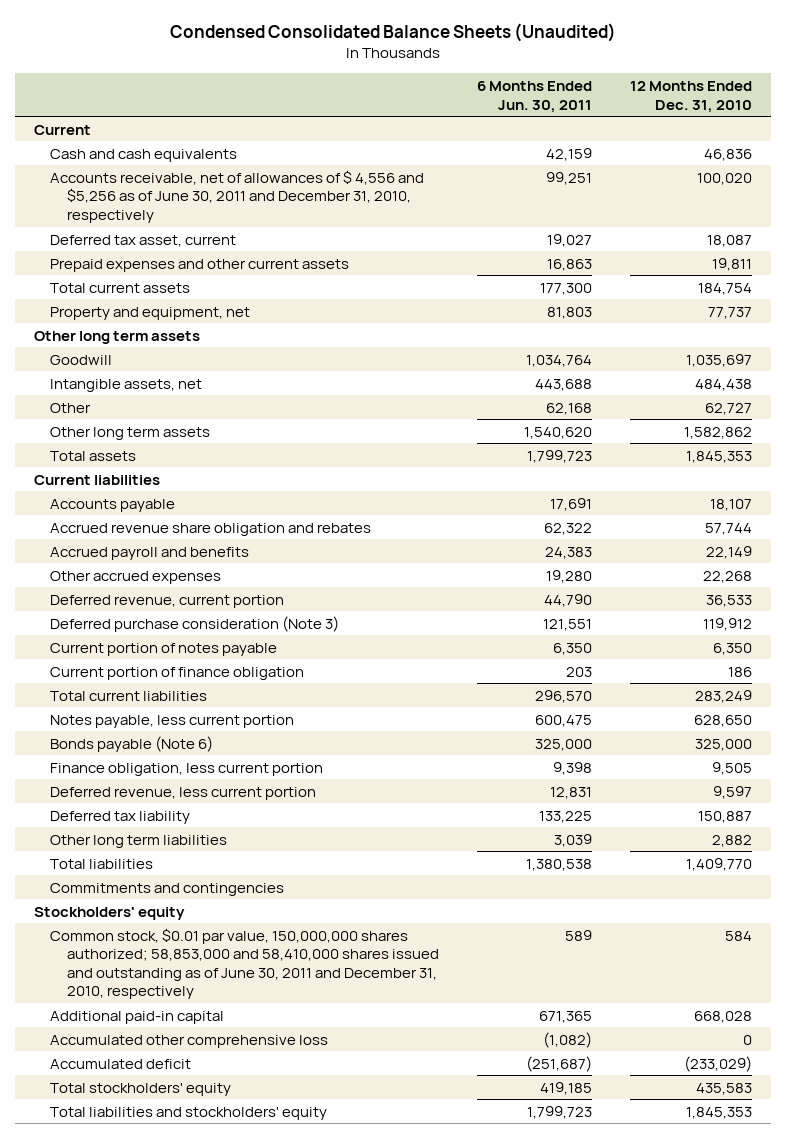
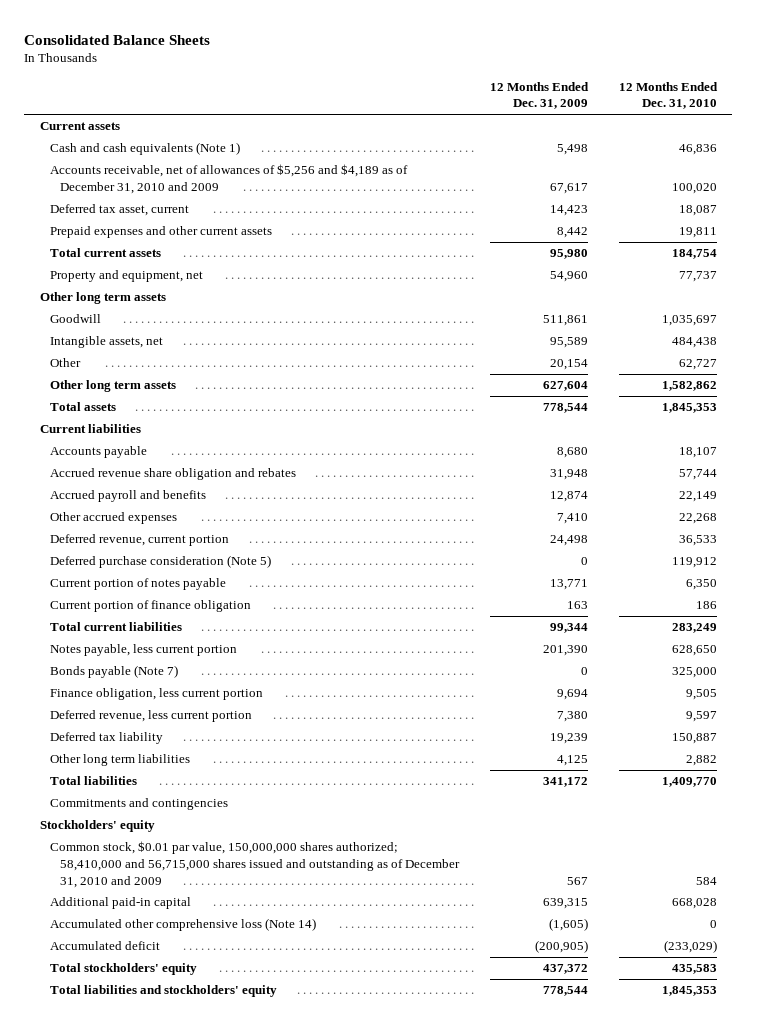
[169,23,616,43] Condensed Consolidated Balance Sheets (Unaudited) -> [24,34,211,45] Consolidated Balance Sheets
[477,80,593,113] 6 Months Ended Jun. 30, 2011 -> none
none -> [489,81,589,110] 12 Months Ended Dec. 31, 2009
[33,124,91,135] Current -> [39,122,120,131] Current assets
[50,148,238,162] Cash and cash equivalents -> [49,142,240,156] Cash and cash equivalents (Note 1)
[50,169,425,223] Accounts receivable, net of allowances of $ 4,556 and $5,256 as of June 30, 2011 and December 31, 2010, respectively -> [49,164,408,194] Accounts receivable, net of allowances of $5,256 and $4,189 as of December 31, 2010 and 2009
[50,615,340,632] Deferred purchase consideration (Note 3) -> [49,555,271,569] Deferred purchase consideration (Note 5)
[50,735,214,752] Bonds payable (Note 6) -> [49,665,178,679] Bonds payable (Note 7)
[50,927,440,1000] Common stock, $0.01 par value, 150,000,000 shares authorized; 58,853,000 and 58,410,000 shares issued and outstanding as of June 30, 2011 and December 31, 2010, respectively -> [49,841,460,888] Common stock, $0.01 par value, 150,000,000 shares authorized; 58,410,000 and 56,715,000 shares issued and outstanding as of December 31, 2010 and 2009
[50,1034,329,1048] Accumulated other comprehensive loss -> [49,918,316,932] Accumulated other comprehensive loss (Note 14)

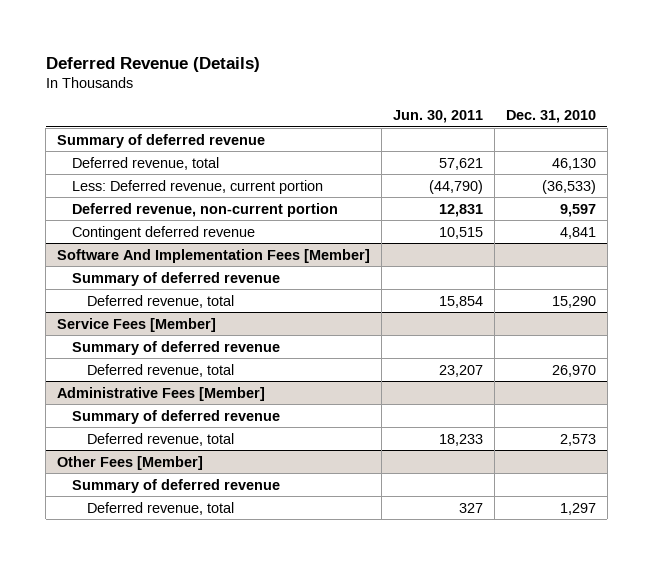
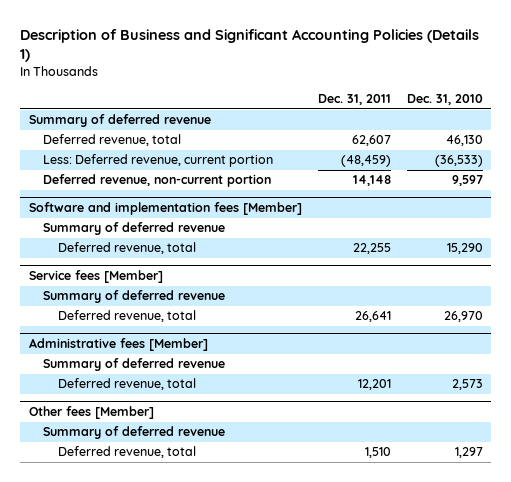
[45,56,260,72] Deferred Revenue (Details) -> [20,28,480,63] Description of Business and Significant Accounting Policies (Details 1)
[393,109,484,123] Jun. 30, 2011 -> none
none -> [317,94,391,106] Dec. 31, 2011
[72,225,256,240] Contingent deferred revenue -> none
[57,248,371,263] Software And Implementation Fees [Member] -> [28,202,302,216] Software and implementation fees [Member]
[57,317,217,332] Service Fees [Member] -> [28,270,163,284] Service fees [Member]
[57,386,266,401] Administrative Fees [Member] -> [28,338,208,352] Administrative fees [Member]
[57,455,204,470] Other Fees [Member] -> [28,406,154,420] Other fees [Member]

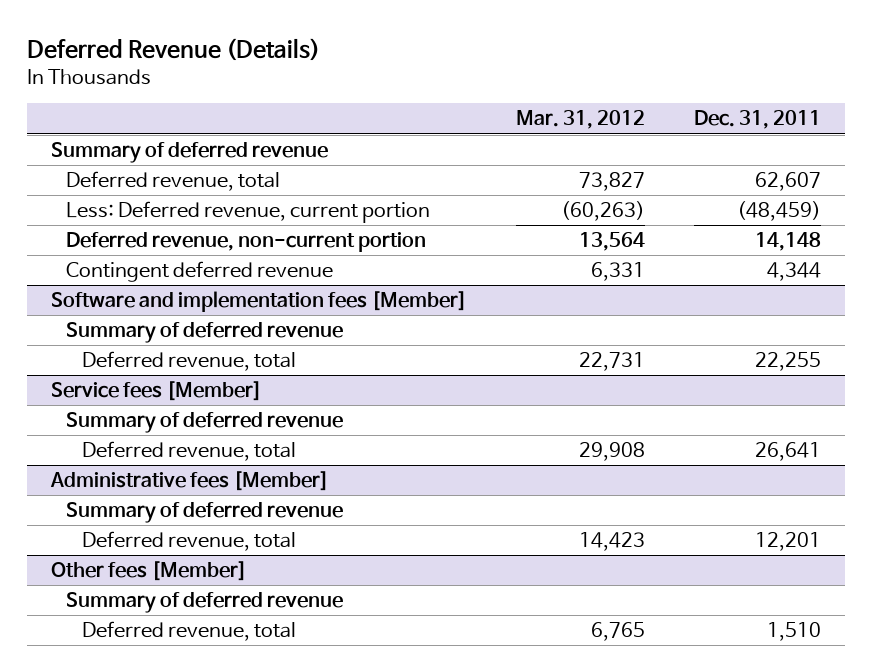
[20,28,480,63] Description of Business and Significant Accounting Policies (Details 1) -> [26,38,320,62] Deferred Revenue (Details)
[406,94,483,106] Dec. 31, 2010 -> none
none -> [515,110,645,130] Mar. 31, 2012
none -> [66,261,334,283] Contingent deferred revenue

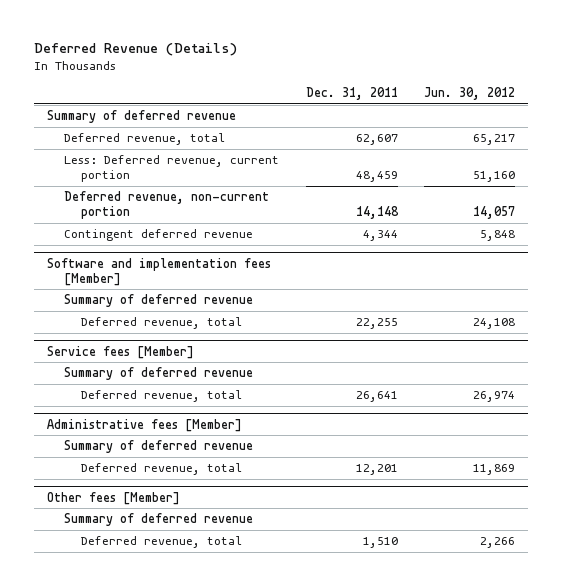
[515,110,645,130] Mar. 31, 2012 -> none
none -> [423,87,515,101] Jun. 30, 2012
[736,201,821,222] (48,459) -> [355,171,398,183] 48,459

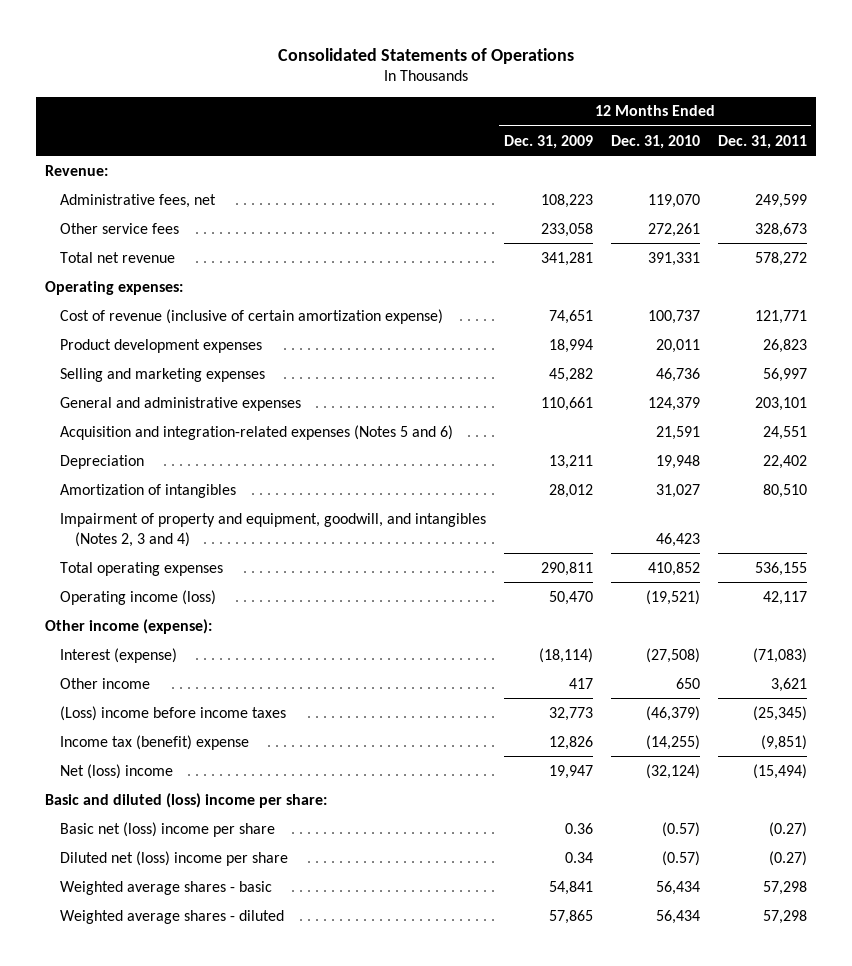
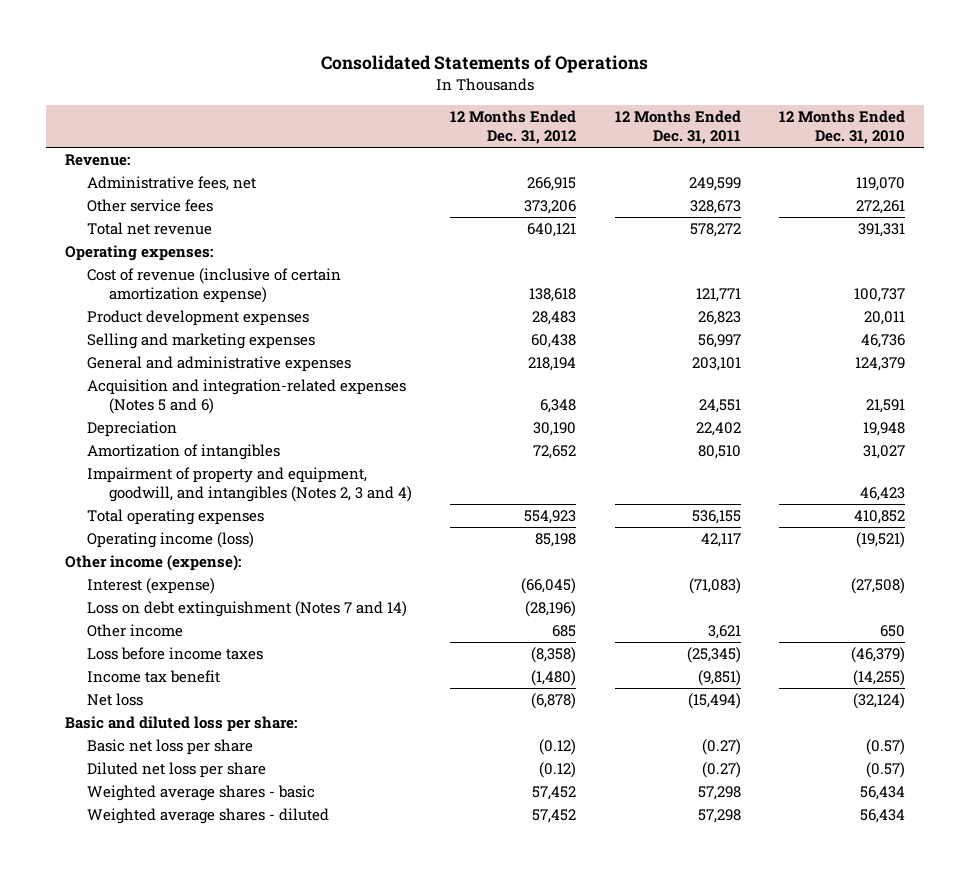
[503,134,593,149] Dec. 31, 2009 -> none
none -> [450,109,577,145] 12 Months Ended Dec. 31, 2012
none -> [86,600,407,617] Loss on debt extinguishment (Notes 7 and 14)
[60,705,287,721] (Loss) income before income taxes -> [86,646,263,660] Loss before income taxes
[60,734,250,750] Income tax (benefit) expense -> [86,669,220,683] Income tax benefit
[60,763,174,779] Net (loss) income -> [86,692,143,706] Net loss
[45,792,328,808] Basic and diluted (loss) income per share: -> [64,715,297,732] Basic and diluted loss per share:
[60,821,276,837] Basic net (loss) income per share -> [86,738,253,755] Basic net loss per share
[60,850,289,866] Diluted net (loss) income per share -> [86,761,266,778] Diluted net loss per share

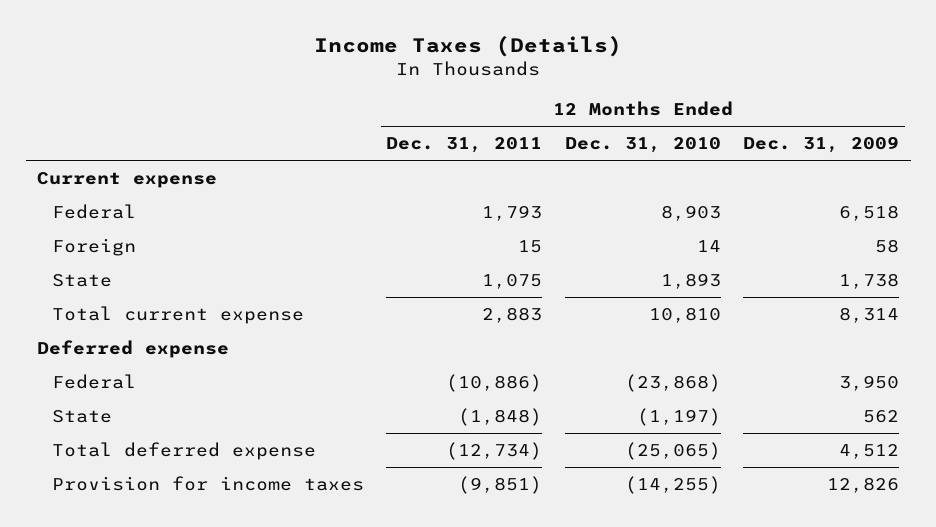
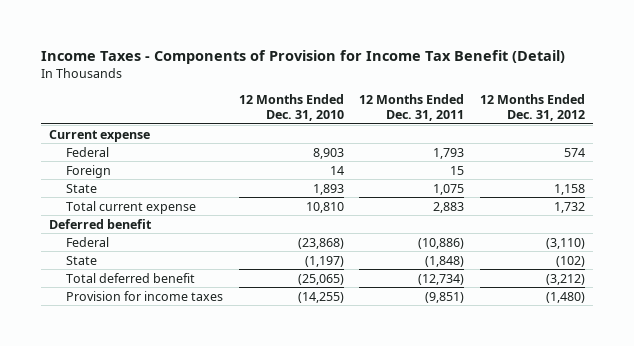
[314,35,623,57] Income Taxes (Details) -> [41,49,566,64] Income Taxes - Components of Provision for Income Tax Benefit (Detail)
[743,136,900,154] Dec. 31, 2009 -> none
none -> [479,93,585,122] 12 Months Ended Dec. 31, 2012
[36,340,229,359] Deferred expense -> [49,218,153,229] Deferred benefit
[51,442,316,461] Total deferred expense -> [66,272,196,283] Total deferred benefit

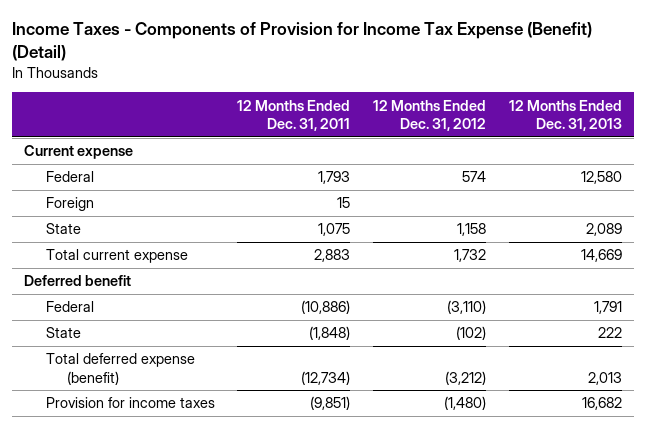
[41,49,566,64] Income Taxes - Components of Provision for Income Tax Benefit (Detail) -> [12,22,593,61] Income Taxes - Components of Provision for Income Tax Expense (Benefit) (Detail)
[238,93,344,122] 12 Months Ended Dec. 31, 2010 -> none
none -> [509,99,623,132] 12 Months Ended Dec. 31, 2013
[66,272,196,283] Total deferred benefit -> [45,353,195,385] Total deferred expense (benefit)

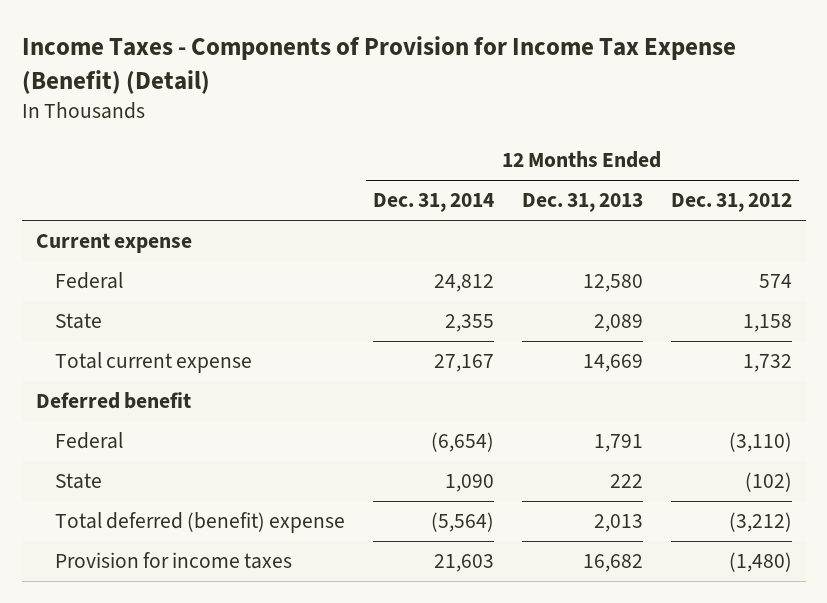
[237,99,351,132] 12 Months Ended Dec. 31, 2011 -> none
none -> [372,193,494,213] Dec. 31, 2014
[45,197,94,212] Foreign -> none
[45,353,195,385] Total deferred expense (benefit) -> [54,512,345,534] Total deferred (benefit) expense

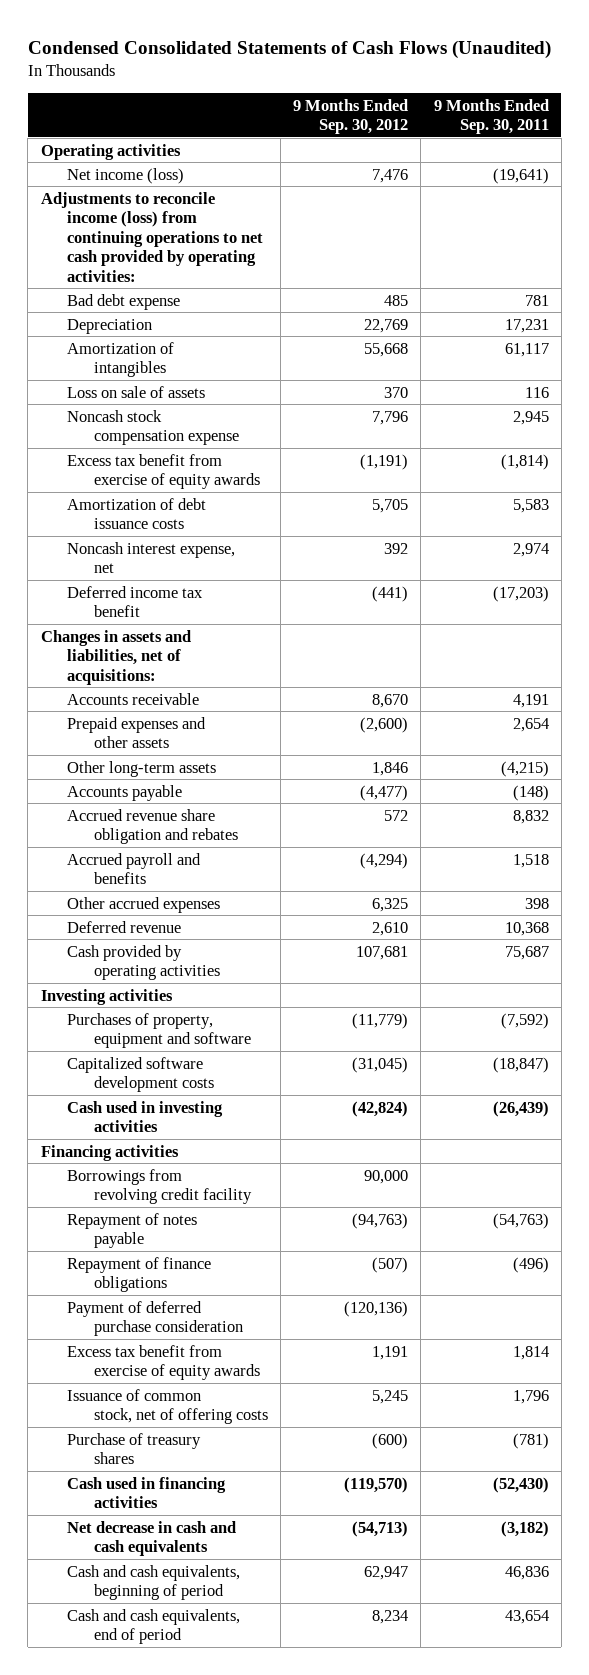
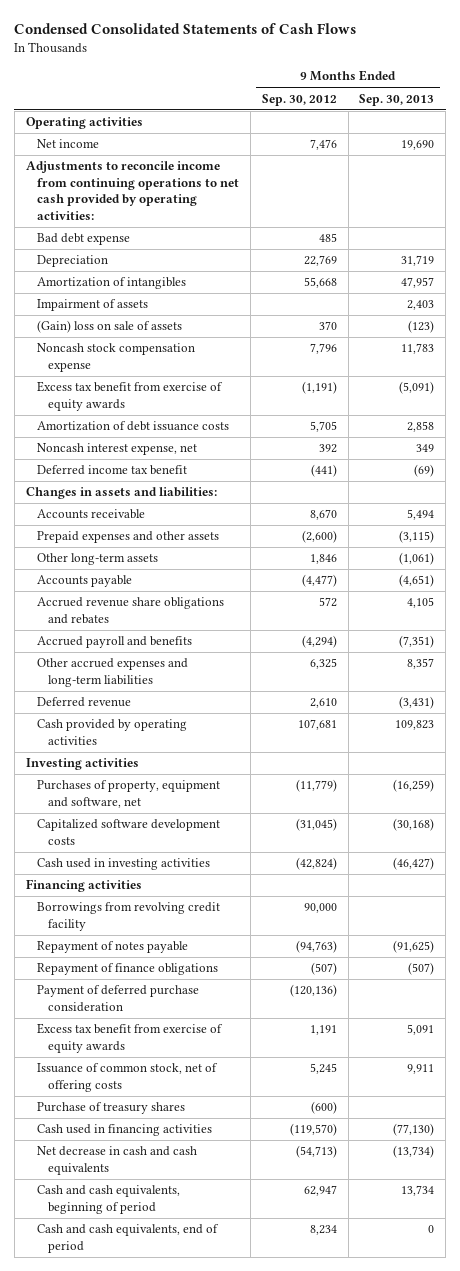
[27,39,551,59] Condensed Consolidated Statements of Cash Flows (Unaudited) -> [14,23,357,35] Condensed Consolidated Statements of Cash Flows
[433,98,549,135] 9 Months Ended Sep. 30, 2011 -> none
none -> [359,93,435,106] Sep. 30, 2013
[67,167,185,184] Net income (loss) -> [36,139,99,149] Net income
[40,191,264,282] Adjustments to reconcile income (loss) from continuing operations to net cash provided by operating activities: -> [25,161,239,220] Adjustments to reconcile income from continuing operations to net cash provided by operating activities:
none -> [36,299,148,312] Impairment of assets
[67,385,206,398] Loss on sale of assets -> [36,320,182,334] (Gain) loss on sale of assets
[40,629,191,685] Changes in assets and liabilities, net of acquisitions: -> [25,487,217,500] Changes in assets and liabilities:
[67,808,238,845] Accrued revenue share obligation and rebates -> [36,597,224,624] Accrued revenue share obligations and rebates
[67,896,221,913] Other accrued expenses -> [36,658,188,687] Other accrued expenses and long-term liabilities
[67,1012,251,1049] Purchases of property, equipment and software -> [36,780,220,808] Purchases of property, equipment and software, net

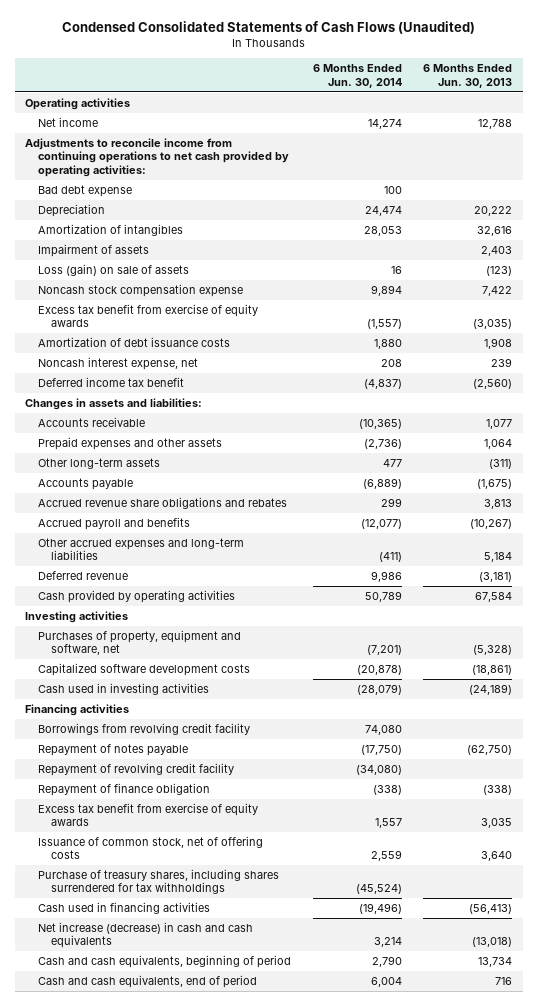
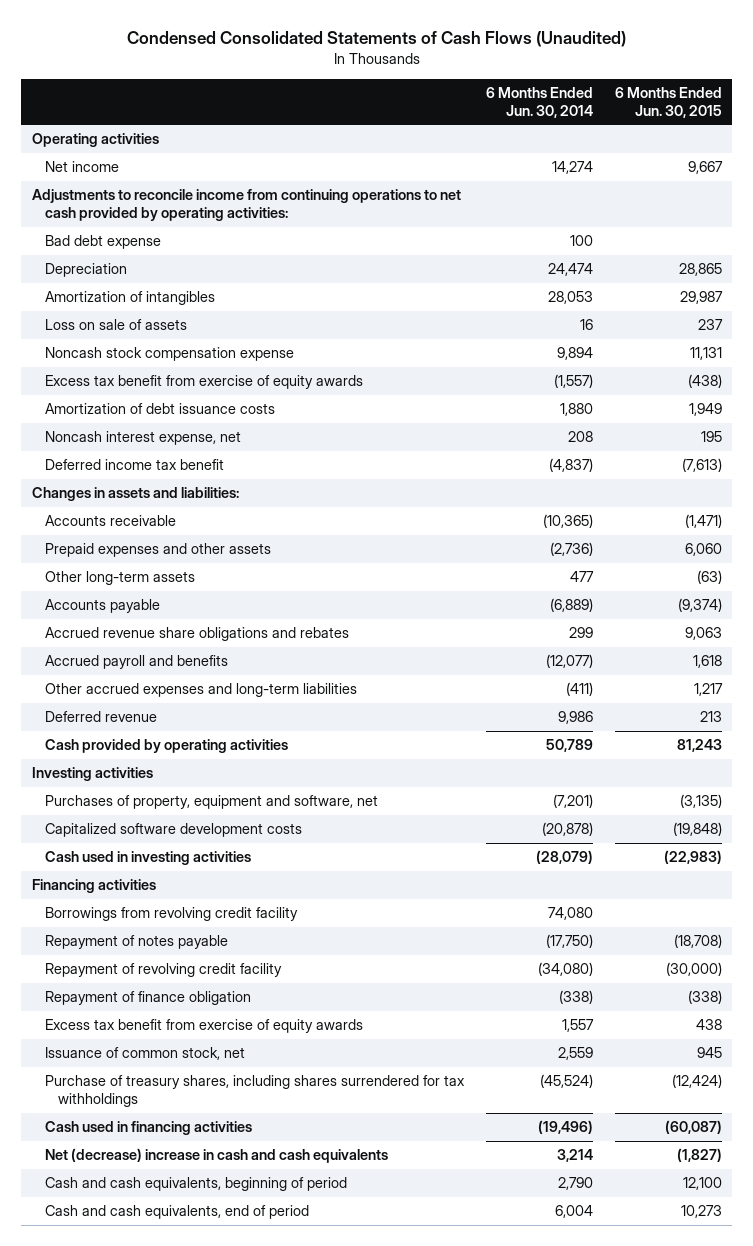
[422,64,512,88] 6 Months Ended Jun. 30, 2013 -> none
none -> [614,86,722,118] 6 Months Ended Jun. 30, 2015
[38,244,150,258] Impairment of assets -> none
[38,264,190,277] Loss (gain) on sale of assets -> [45,319,188,331] Loss on sale of assets
[38,836,264,860] Issuance of common stock, net of offering costs -> [45,1047,246,1061] Issuance of common stock, net
[38,922,254,949] Net increase (decrease) in cash and cash equivalents -> [45,1148,389,1164] Net (decrease) increase in cash and cash equivalents

